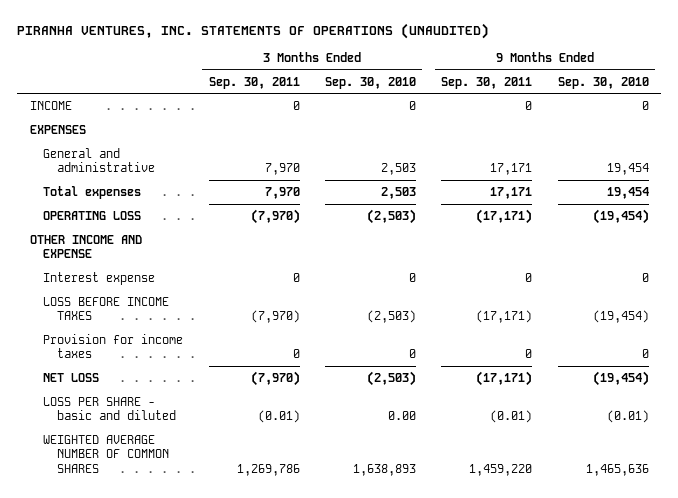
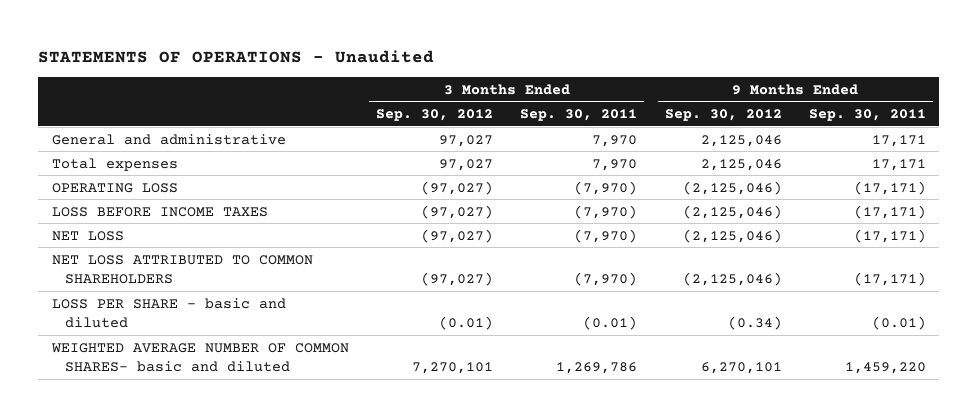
[16,22,489,39] PIRANHA VENTURES, INC. STATEMENTS OF OPERATIONS (UNAUDITED) -> [38,49,435,63] STATEMENTS OF OPERATIONS - Unaudited
[324,76,416,89] Sep. 30, 2010 -> none
[557,76,649,89] Sep. 30, 2010 -> none
none -> [375,109,493,122] Sep. 30, 2012
none -> [664,109,782,122] Sep. 30, 2012
[29,100,72,110] INCOME -> none
[29,124,86,134] EXPENSES -> none
[29,234,142,259] OTHER INCOME AND EXPENSE -> none
[43,271,156,285] Interest expense -> none
[43,333,184,359] Provision for income taxes -> none
none -> [51,254,313,284] NET LOSS ATTRIBUTED TO COMMON SHAREHOLDERS
[43,434,169,474] WEIGHTED AVERAGE NUMBER OF COMMON SHARES -> [50,342,349,372] WEIGHTED AVERAGE NUMBER OF COMMON SHARES- basic and diluted

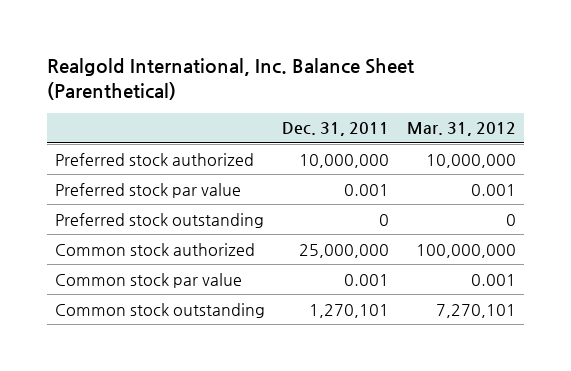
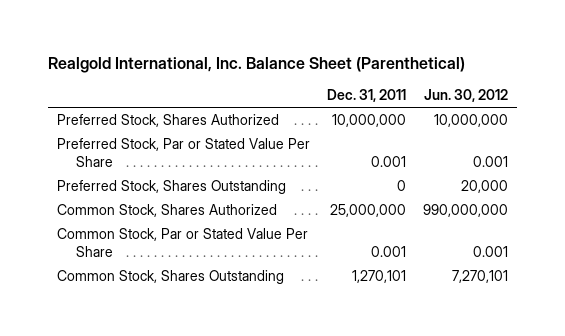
[406,122,516,137] Mar. 31, 2012 -> none
none -> [424,89,509,103] Jun. 30, 2012
[55,152,255,166] Preferred stock authorized -> [56,114,279,128] Preferred Stock, Shares Authorized
[55,182,242,198] Preferred stock par value -> [56,138,310,167] Preferred Stock, Par or Stated Value Per Share
[55,212,265,228] Preferred stock outstanding -> [56,180,286,195] Preferred Stock, Shares Outstanding
[55,242,256,256] Common stock authorized -> [56,204,277,218] Common Stock, Shares Authorized
[55,272,243,288] Common stock par value -> [56,228,308,257] Common Stock, Par or Stated Value Per Share
[55,302,266,318] Common stock outstanding -> [56,270,284,285] Common Stock, Shares Outstanding

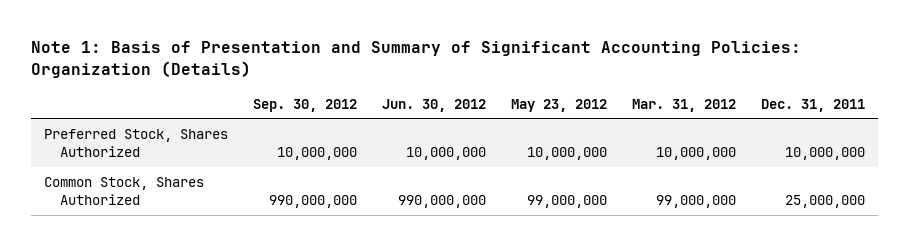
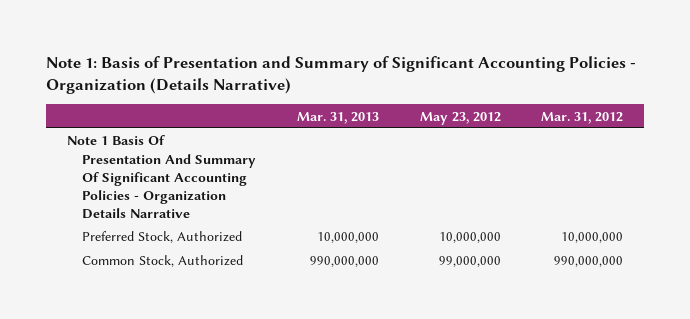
[31,40,802,78] Note 1: Basis of Presentation and Summary of Significant Accounting Policies: Organization (Details) -> [46,56,637,95] Note 1: Basis of Presentation and Summary of Significant Accounting Policies - Organization (Details Narrative)
[252,98,357,112] Sep. 30, 2012 -> none
[381,98,486,112] Jun. 30, 2012 -> none
[761,98,866,112] Dec. 31, 2011 -> none
none -> [296,111,379,124] Mar. 31, 2013
none -> [66,135,256,220] Note 1 Basis Of Presentation And Summary Of Significant Accounting Policies - Organization Details Narrative
[43,128,228,158] Preferred Stock, Shares Authorized -> [81,231,242,244] Preferred Stock, Authorized
[43,176,204,206] Common Stock, Shares Authorized -> [81,255,243,268] Common Stock, Authorized
[656,195,737,209] 99,000,000 -> [554,256,624,268] 990,000,000

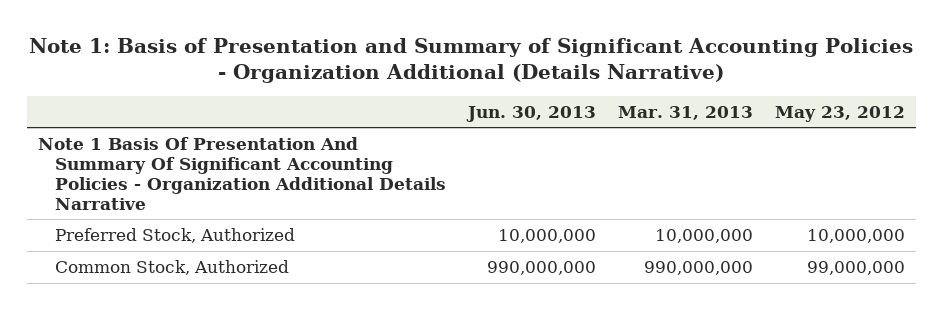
[46,56,637,95] Note 1: Basis of Presentation and Summary of Significant Accounting Policies - Organization (Details Narrative) -> [29,37,914,84] Note 1: Basis of Presentation and Summary of Significant Accounting Policies - Organization Additional (Details Narrative)
[541,111,624,124] Mar. 31, 2012 -> none
none -> [465,105,596,122] Jun. 30, 2013
[66,135,256,220] Note 1 Basis Of Presentation And Summary Of Significant Accounting Policies - Organization Details Narrative -> [37,136,447,210] Note 1 Basis Of Presentation And Summary Of Significant Accounting Policies - Organization Additional Details Narrative

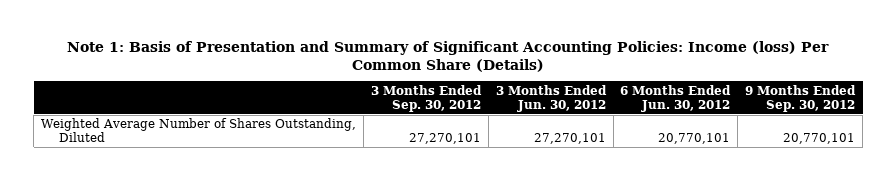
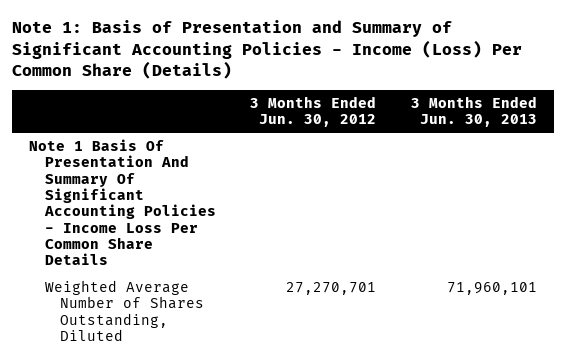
[67,40,830,72] Note 1: Basis of Presentation and Summary of Significant Accounting Policies: Income (loss) Per Common Share (Details) -> [12,20,523,80] Note 1: Basis of Presentation and Summary of Significant Accounting Policies - Income (Loss) Per Common Share (Details)
[370,84,482,112] 3 Months Ended Sep. 30, 2012 -> none
[620,84,732,112] 6 Months Ended Jun. 30, 2012 -> none
[745,84,857,112] 9 Months Ended Sep. 30, 2012 -> none
none -> [410,95,537,128] 3 Months Ended Jun. 30, 2013
none -> [29,138,216,266] Note 1 Basis Of Presentation And Summary Of Significant Accounting Policies - Income Loss Per Common Share Details
[533,133,606,145] 27,270,101 -> [286,281,377,295] 27,270,701

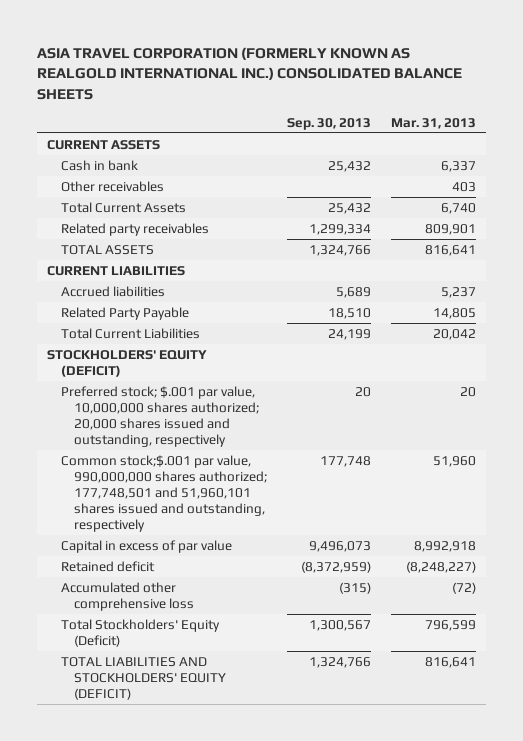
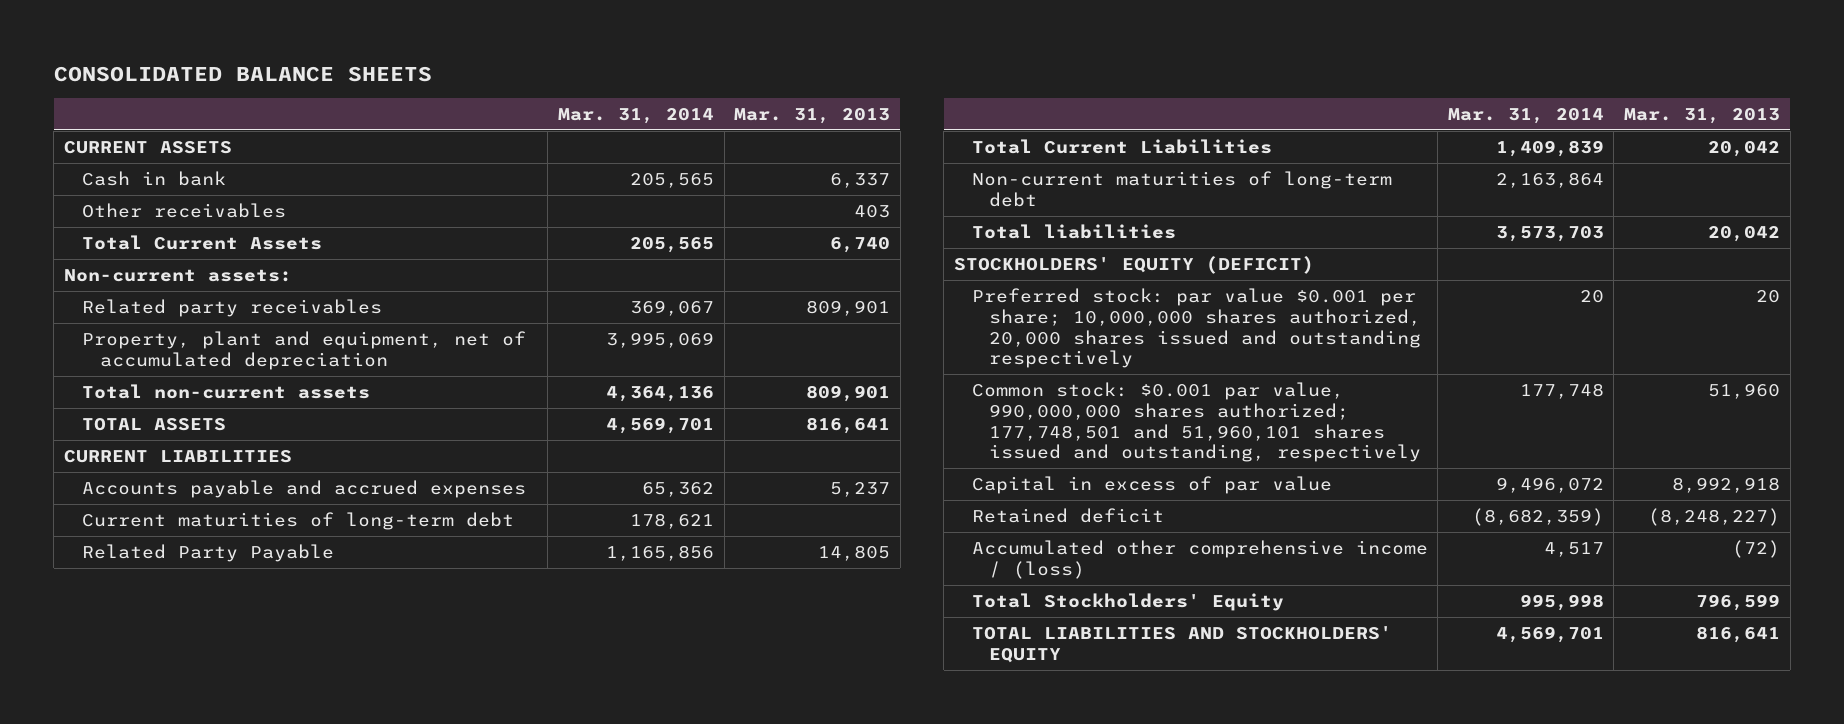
[37,46,463,100] ASIA TRAVEL CORPORATION (FORMERLY KNOWN AS REALGOLD INTERNATIONAL INC.) CONSOLIDATED BALANCE SHEETS -> [53,65,432,82] CONSOLIDATED BALANCE SHEETS
[287,117,372,130] Sep. 30, 2013 -> none
none -> [558,107,715,124] Mar. 31, 2014
none -> [63,269,292,283] Non-current assets:
none -> [81,331,526,370] Property, plant and equipment, net of accumulated depreciation
none -> [81,384,370,400] Total non-current assets
[60,285,165,297] Accrued liabilities -> [81,480,526,499] Accounts payable and accrued expenses
none -> [81,512,514,531] Current maturities of long-term debt
none -> [971,171,1392,207] Non-current maturities of long-term debt
none -> [971,224,1176,240] Total liabilities
[60,385,260,447] Preferred stock; $.001 par value, 10,000,000 shares authorized; 20,000 shares issued and outstanding, respectively -> [971,288,1422,369] Preferred stock: par value $0.001 per share; 10,000,000 shares authorized, 20,000 shares issued and outstanding respectively
[60,454,268,533] Common stock;$.001 par value, 990,000,000 shares authorized; 177,748,501 and 51,960,101 shares issued and outstanding, respectively -> [971,382,1422,463] Common stock: $0.001 par value, 990,000,000 shares authorized; 177,748,501 and 51,960,101 shares issued and outstanding, respectively
[60,581,195,611] Accumulated other comprehensive loss -> [971,540,1428,579] Accumulated other comprehensive income / (loss)
[60,618,220,647] Total Stockholders' Equity (Deficit) -> [971,593,1284,612] Total Stockholders' Equity
[60,656,227,700] TOTAL LIABILITIES AND STOCKHOLDERS' EQUITY (DEFICIT) -> [971,626,1392,663] TOTAL LIABILITIES AND STOCKHOLDERS' EQUITY

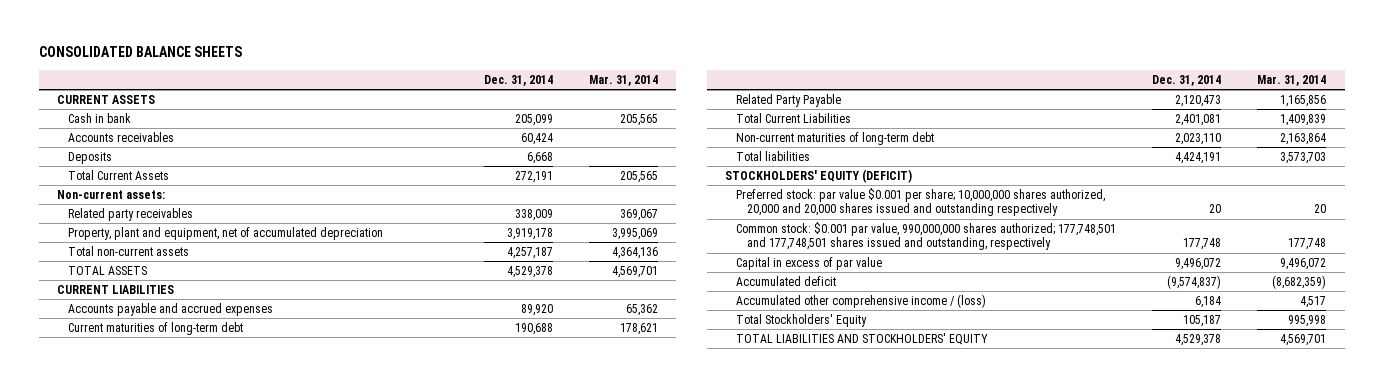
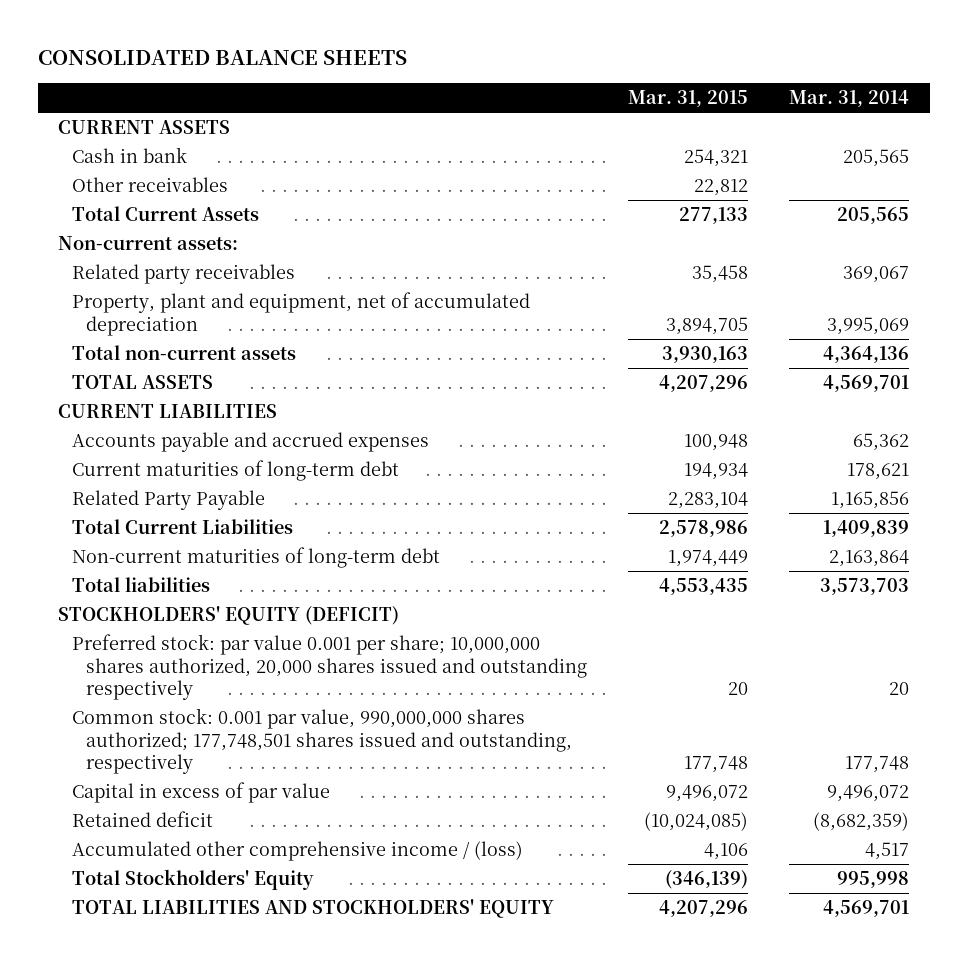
[483,74,553,86] Dec. 31, 2014 -> none
none -> [628,90,749,108] Mar. 31, 2015
[67,132,174,143] Accounts receivables -> none
[67,152,112,165] Deposits -> none
none -> [71,177,228,193] Other receivables
[735,188,1105,217] Preferred stock: par value $0.001 per share; 10,000,000 shares authorized, 20,000 and 20,000 shares issued and outstanding respectively -> [71,634,587,700] Preferred stock: par value 0.001 per share; 10,000,000 shares authorized, 20,000 shares issued and outstanding respectively
[735,222,1116,251] Common stock: $0.001 par value, 990,000,000 shares authorized; 177,748,501 and 177,748,501 shares issued and outstanding, respectively -> [71,708,572,774] Common stock: 0.001 par value, 990,000,000 shares authorized; 177,748,501 shares issued and outstanding, respectively
[735,276,836,287] Accumulated deficit -> [71,811,213,828] Retained deficit

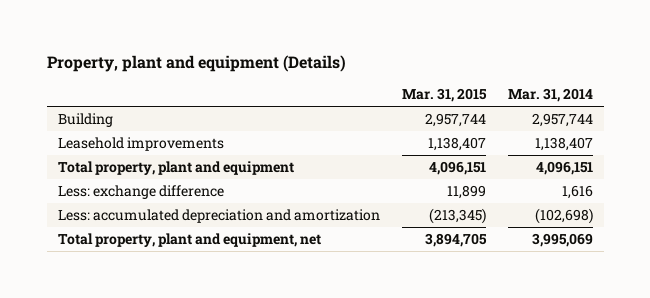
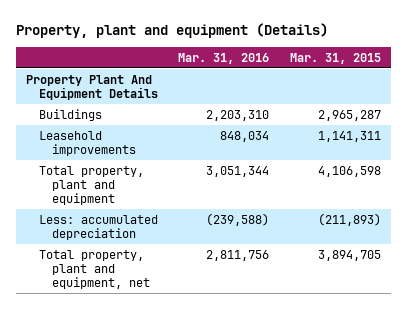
[507,88,593,103] Mar. 31, 2014 -> none
none -> [178,52,270,64] Mar. 31, 2016
[57,185,224,200] Less: exchange difference -> none
none -> [26,74,159,100] Property Plant And Equipment Details
[57,113,113,128] Building -> [39,108,103,121] Buildings
[424,113,486,128] 2,957,744 -> [317,109,381,121] 2,965,287
[427,137,486,152] 1,138,407 -> [317,130,381,142] 1,141,311
[428,161,486,176] 4,096,151 -> [317,165,381,177] 4,106,598
[57,209,380,224] Less: accumulated depreciation and amortization -> [39,214,159,240] Less: accumulated depreciation
[428,208,486,225] (213,345) -> [317,212,381,226] (211,893)

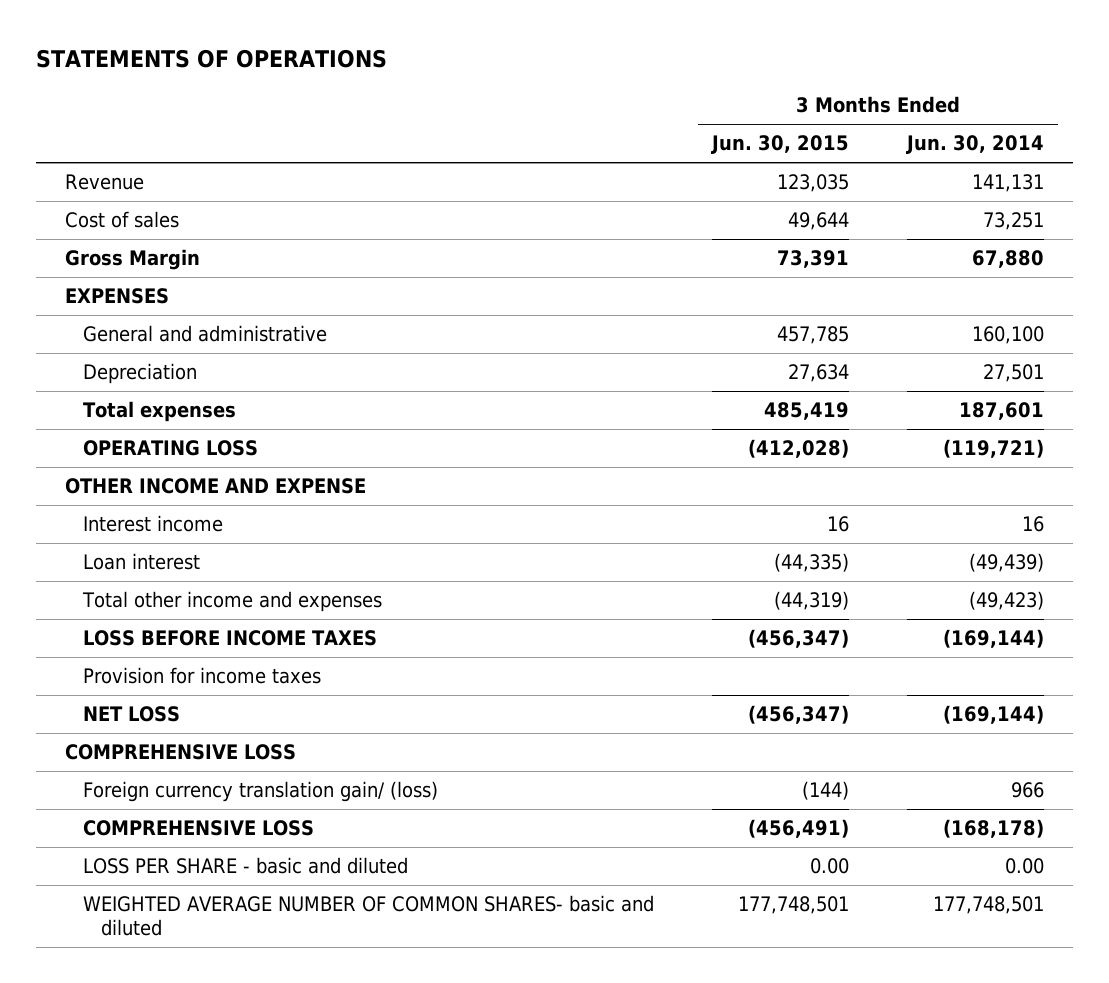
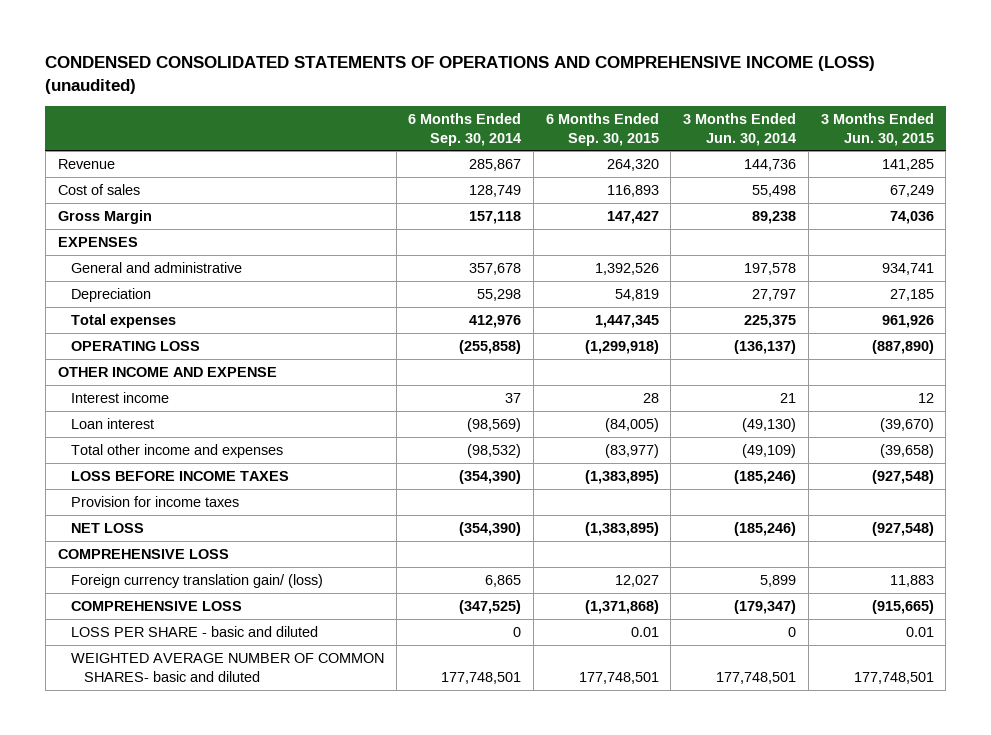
[36,48,388,68] STATEMENTS OF OPERATIONS -> [45,56,876,95] CONDENSED CONSOLIDATED STATEMENTS OF OPERATIONS AND COMPREHENSIVE INCOME (LOSS) (unaudited)
none -> [408,112,522,146] 6 Months Ended Sep. 30, 2014
none -> [545,112,659,146] 6 Months Ended Sep. 30, 2015
[776,174,849,193] 123,035 -> [881,158,934,171] 141,285
[971,174,1044,193] 141,131 -> [744,158,797,171] 144,736
[787,212,849,231] 49,644 -> [889,184,934,197] 67,249
[982,212,1044,231] 73,251 -> [752,184,797,197] 55,498
[776,250,849,269] 73,391 -> [889,210,934,224] 74,036
[971,250,1044,269] 67,880 -> [752,210,797,224] 89,238
[776,326,849,345] 457,785 -> [881,262,934,275] 934,741
[971,326,1044,345] 160,100 -> [744,262,797,275] 197,578
[787,364,849,383] 27,634 -> [889,288,934,301] 27,185
[982,364,1044,383] 27,501 -> [752,288,797,301] 27,797
[763,402,849,421] 485,419 -> [881,314,934,328] 961,926
[958,402,1044,421] 187,601 -> [744,314,797,328] 225,375
[747,439,849,459] (412,028) -> [871,339,934,354] (887,890)
[942,439,1044,459] (119,721) -> [734,339,797,354] (136,137)
[826,516,849,533] 16 -> [917,392,934,403] 12
[1021,516,1044,533] 16 -> [780,392,797,403] 21
[773,553,849,573] (44,335) -> [879,417,934,432] (39,670)
[968,553,1044,573] (49,439) -> [742,417,797,432] (49,130)
[773,591,849,611] (44,319) -> [879,443,934,458] (39,658)
[968,591,1044,611] (49,423) -> [742,443,797,458] (49,109)
[747,629,849,649] (456,347) -> [871,469,934,484] (927,548)
[942,629,1044,649] (169,144) -> [734,469,797,484] (185,246)
[747,705,849,725] (456,347) -> [871,521,934,536] (927,548)
[942,705,1044,725] (169,144) -> [734,521,797,536] (185,246)
[801,781,849,801] (144) -> [889,574,934,587] 11,883
[1010,782,1044,799] 966 -> [760,574,797,587] 5,899
[747,819,849,839] (456,491) -> [871,599,934,614] (915,665)
[942,819,1044,839] (168,178) -> [734,599,797,614] (179,347)
[809,858,849,875] 0.00 -> [905,626,934,637] 0.01
[1004,858,1044,875] 0.00 -> [788,626,797,637] 0

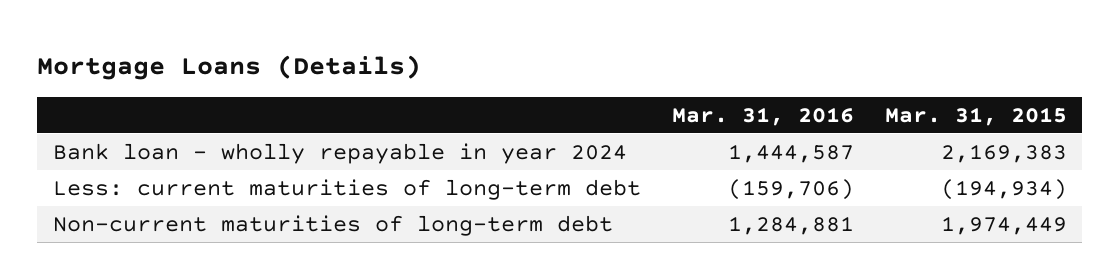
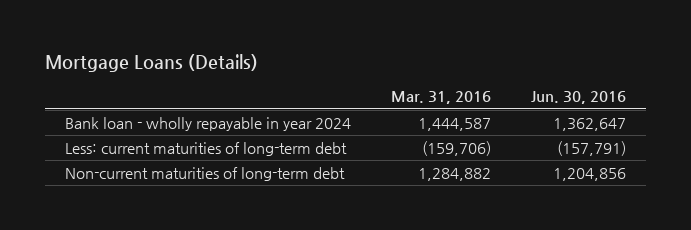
[884,106,1067,126] Mar. 31, 2015 -> none
none -> [530,91,626,105] Jun. 30, 2016
[727,215,854,235] 1,284,881 -> [417,167,491,181] 1,284,882

